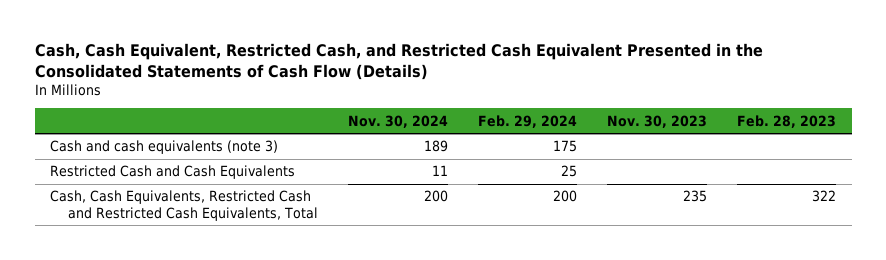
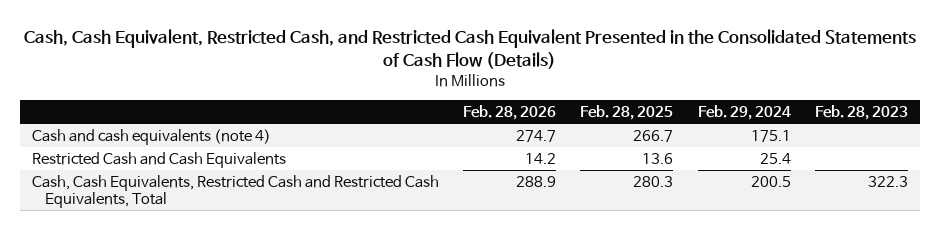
[347,114,448,128] Nov. 30, 2024 -> none
[607,114,708,128] Nov. 30, 2023 -> none
none -> [463,105,557,121] Feb. 28, 2026
none -> [580,105,674,121] Feb. 28, 2025
[49,140,278,155] Cash and cash equivalents (note 3) -> [31,128,271,145] Cash and cash equivalents (note 4)
[553,140,578,153] 175 -> [750,129,791,142] 175.1
[561,165,578,178] 25 -> [759,152,791,164] 25.4
[553,190,578,203] 200 -> [750,175,791,187] 200.5
[812,190,837,203] 322 -> [867,175,908,187] 322.3

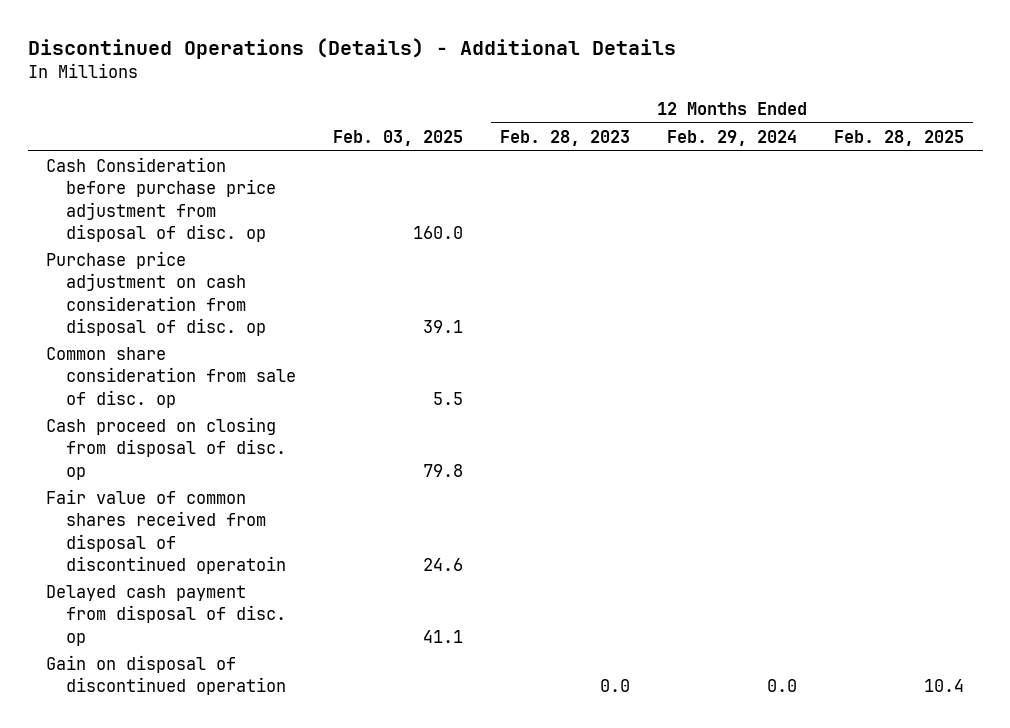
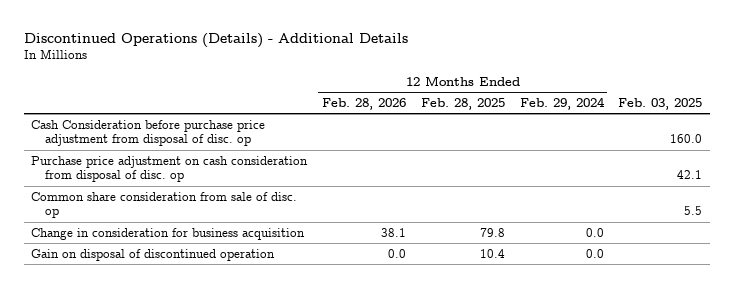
[499,129,630,146] Feb. 28, 2023 -> none
none -> [321,98,406,111] Feb. 28, 2026
[422,319,463,333] 39.1 -> [677,170,703,180] 42.1
[46,417,286,480] Cash proceed on closing from disposal of disc. op -> none
[46,489,286,574] Fair value of common shares received from disposal of discontinued operatoin -> none
[46,585,286,646] Delayed cash payment from disposal of disc. op -> none
none -> [30,227,305,240] Change in consideration for business acquisition

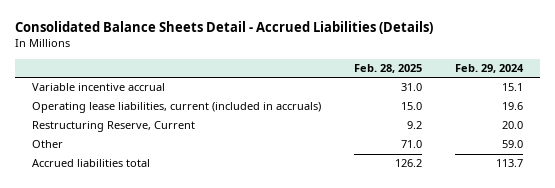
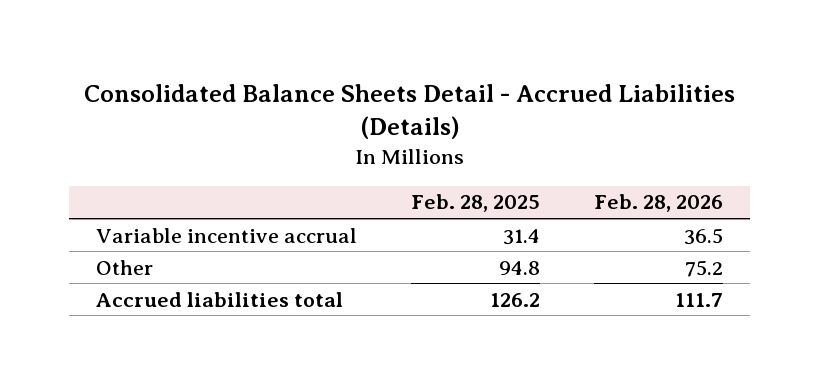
[455,63,525,73] Feb. 29, 2024 -> none
none -> [594,194,724,213] Feb. 28, 2026
[31,102,321,114] Operating lease liabilities, current (included in accruals) -> none
[31,121,195,133] Restructuring Reserve, Current -> none
[400,83,422,92] 31.0 -> [503,228,541,245] 31.4
[400,140,422,149] 71.0 -> [499,260,541,275] 94.8

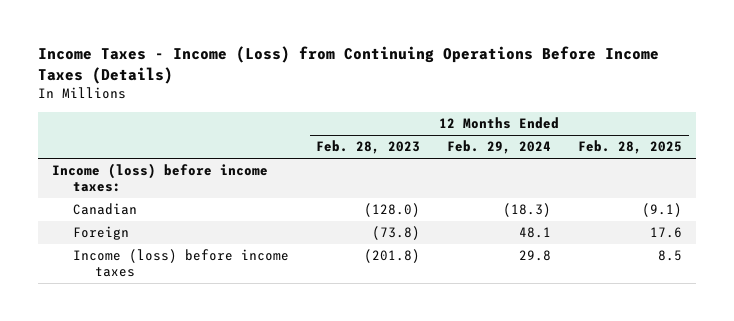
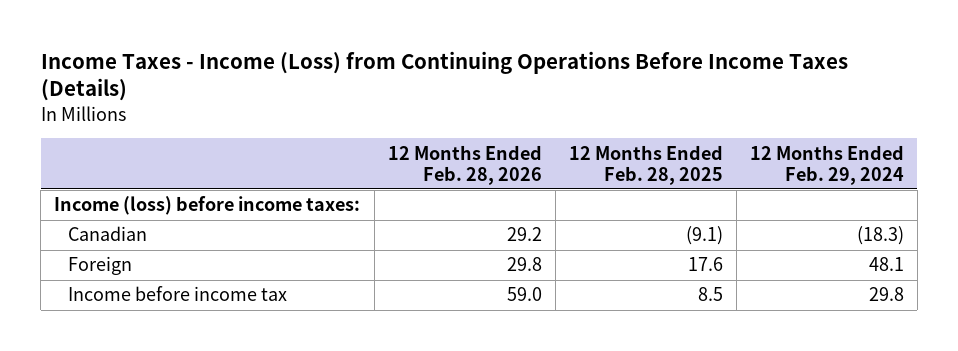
[316,140,421,155] Feb. 28, 2023 -> none
none -> [387,144,542,185] 12 Months Ended Feb. 28, 2026
[73,249,290,278] Income (loss) before income taxes -> [67,286,287,302] Income before income tax

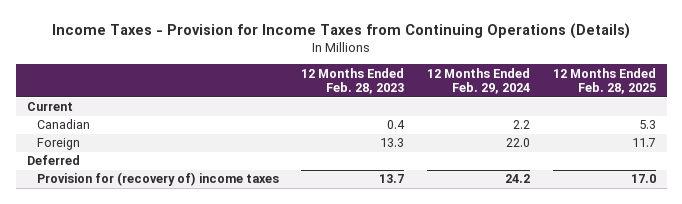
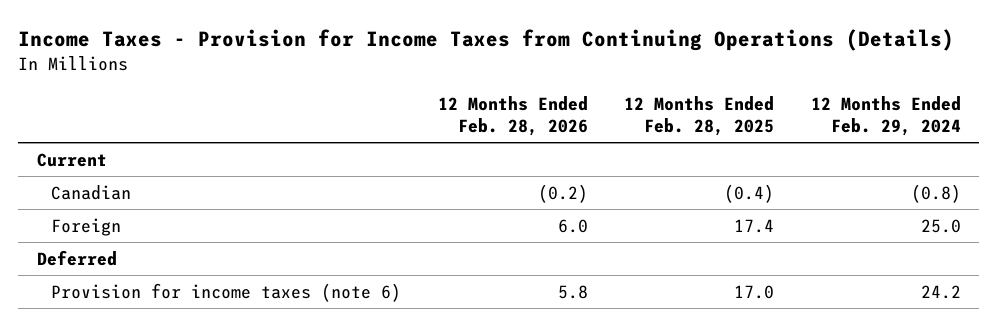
[301,67,405,95] 12 Months Ended Feb. 28, 2023 -> none
none -> [437,95,588,136] 12 Months Ended Feb. 28, 2026
[512,120,530,130] 2.2 -> [910,183,961,203] (0.8)
[638,120,656,130] 5.3 -> [724,183,775,203] (0.4)
[505,138,530,148] 22.0 -> [920,218,961,233] 25.0
[631,138,656,148] 11.7 -> [734,218,775,233] 17.4
[36,172,279,187] Provision for (recovery of) income taxes -> [51,282,402,302] Provision for income taxes (note 6)

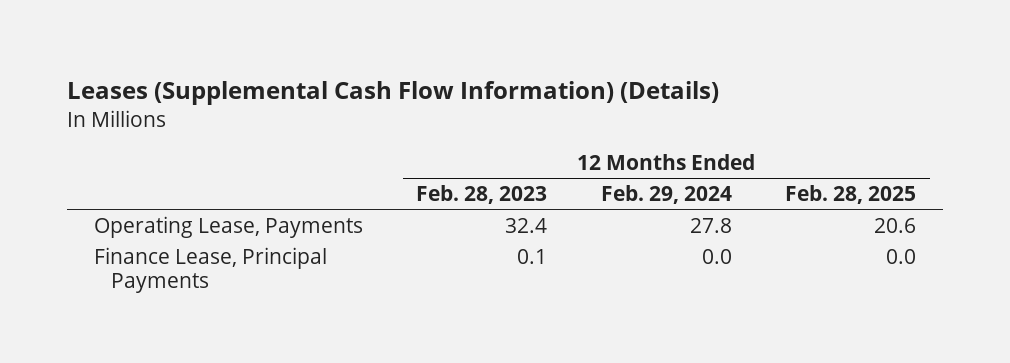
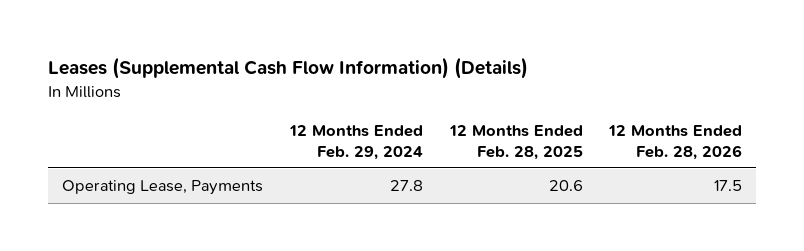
[416,185,548,205] Feb. 28, 2023 -> none
none -> [608,124,743,160] 12 Months Ended Feb. 28, 2026
[93,246,327,294] Finance Lease, Principal Payments -> none

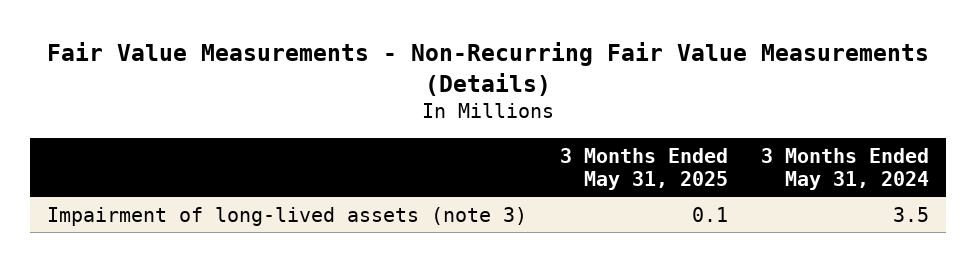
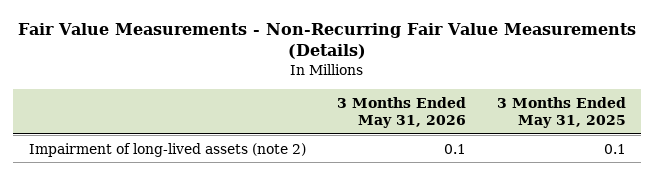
[761,147,930,190] 3 Months Ended May 31, 2024 -> none
none -> [336,96,466,129] 3 Months Ended May 31, 2026
[46,206,527,226] Impairment of long-lived assets (note 3) -> [28,142,306,157] Impairment of long-lived assets (note 2)

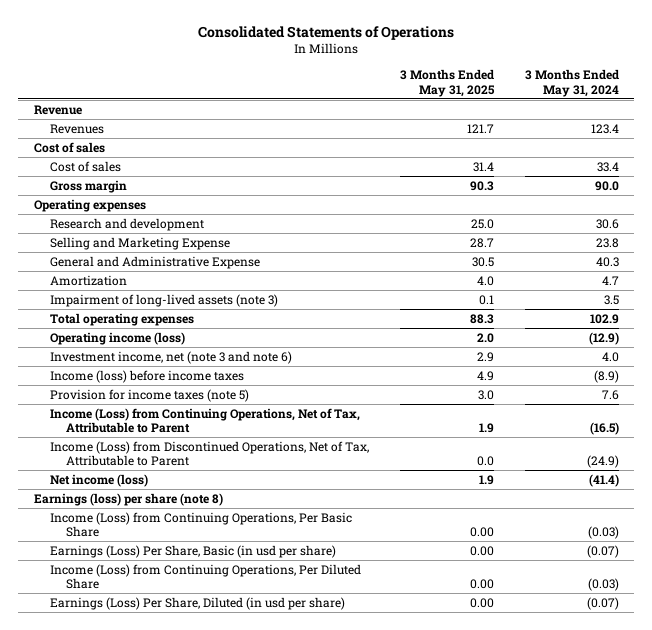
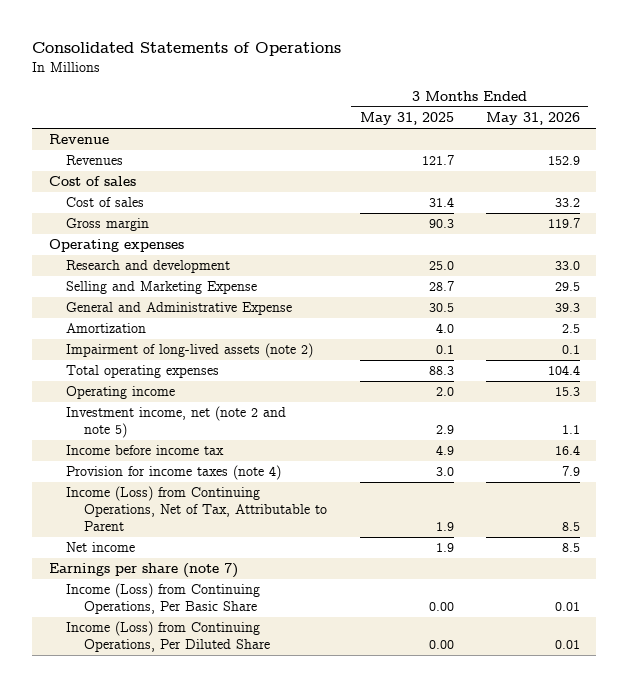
[524,68,619,97] 3 Months Ended May 31, 2024 -> none
none -> [486,112,581,126] May 31, 2026
[49,293,278,307] Impairment of long-lived assets (note 3) -> [66,343,314,359] Impairment of long-lived assets (note 2)
[49,331,185,345] Operating income (loss) -> [66,386,176,400] Operating income
[49,350,292,364] Investment income, net (note 3 and note 6) -> [66,406,287,439] Investment income, net (note 2 and note 5)
[49,369,244,383] Income (loss) before income taxes -> [66,445,225,456] Income before income tax
[49,388,249,402] Provision for income taxes (note 5) -> [66,465,282,481] Provision for income taxes (note 4)
[49,440,369,467] Income (Loss) from Discontinued Operations, Net of Tax, Attributable to Parent -> none
[49,473,148,487] Net income (loss) -> [66,542,136,553] Net income
[33,492,223,506] Earnings (loss) per share (note 8) -> [48,563,238,579] Earnings per share (note 7)
[49,544,336,558] Earnings (Loss) Per Share, Basic (in usd per share) -> none
[49,596,345,610] Earnings (Loss) Per Share, Diluted (in usd per share) -> none

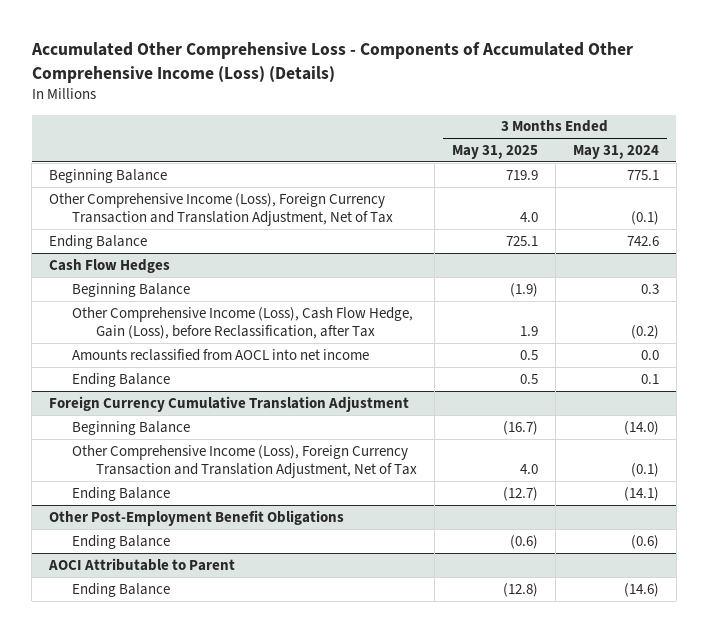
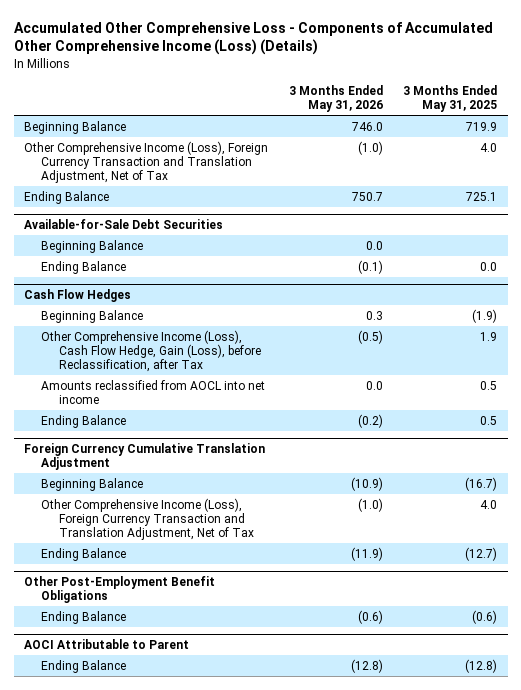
[572,145,659,160] May 31, 2024 -> none
none -> [288,84,383,112] 3 Months Ended May 31, 2026
none -> [24,218,224,229] Available-for-Sale Debt Securities
none -> [41,239,144,253] Beginning Balance
none -> [41,260,127,274] Ending Balance

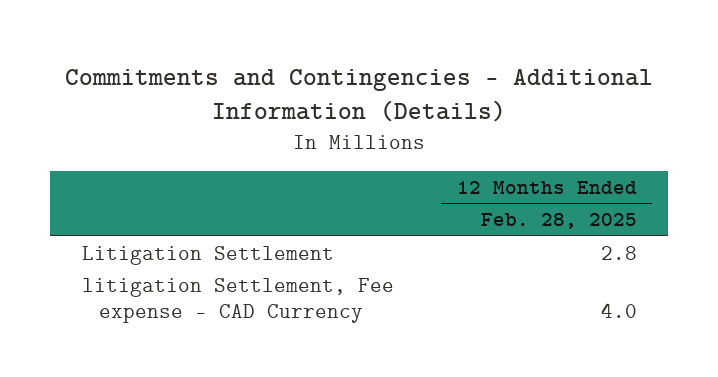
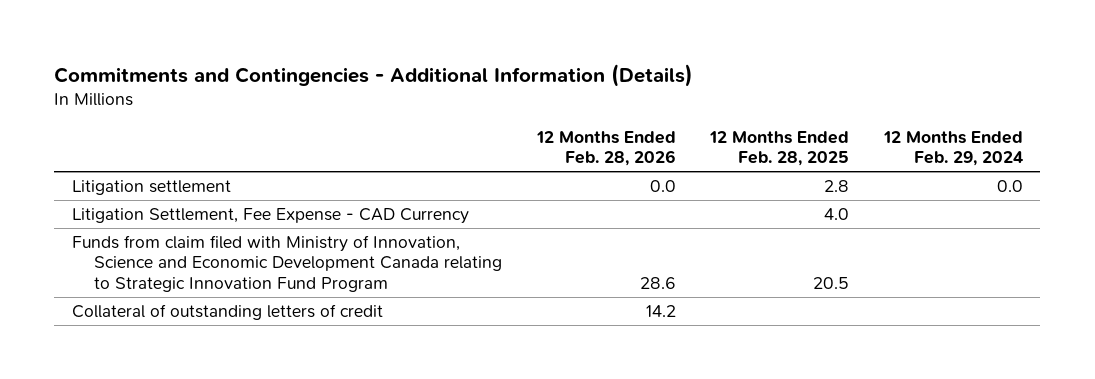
none -> [535,130,676,167] 12 Months Ended Feb. 28, 2026
none -> [882,130,1023,167] 12 Months Ended Feb. 29, 2024
[81,245,334,265] Litigation Settlement -> [71,179,231,195] Litigation settlement
[81,277,394,323] litigation Settlement, Fee expense - CAD Currency -> [71,207,469,224] Litigation Settlement, Fee Expense - CAD Currency
none -> [71,234,502,292] Funds from claim filed with Ministry of Innovation, Science and Economic Development Canada relating to Strategic Innovation Fund Program
none -> [71,303,383,320] Collateral of outstanding letters of credit

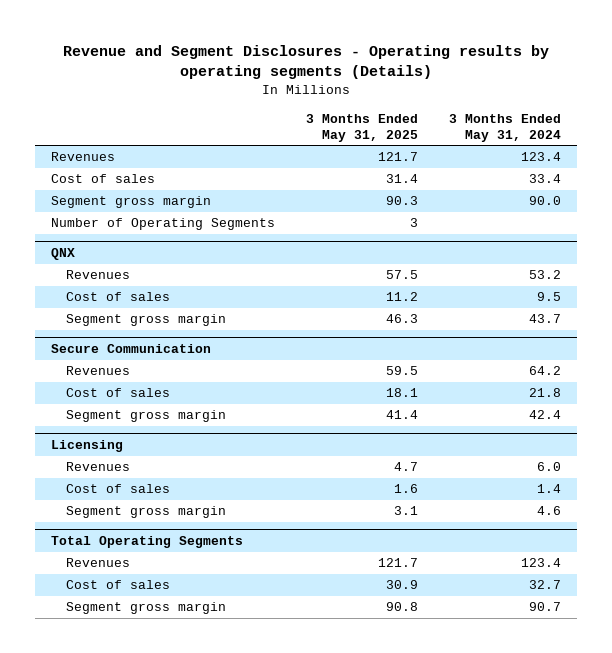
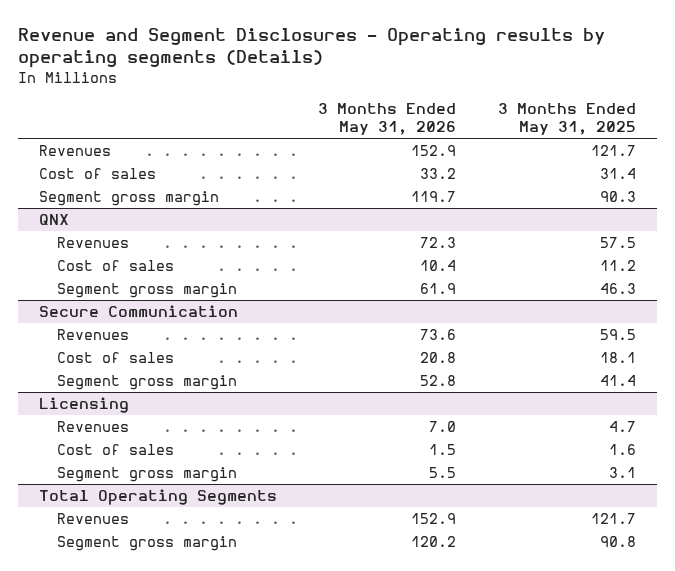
[449,113,562,142] 3 Months Ended May 31, 2024 -> none
none -> [318,103,457,135] 3 Months Ended May 31, 2026
[50,218,275,231] Number of Operating Segments -> none
[66,580,171,590] Cost of sales -> none

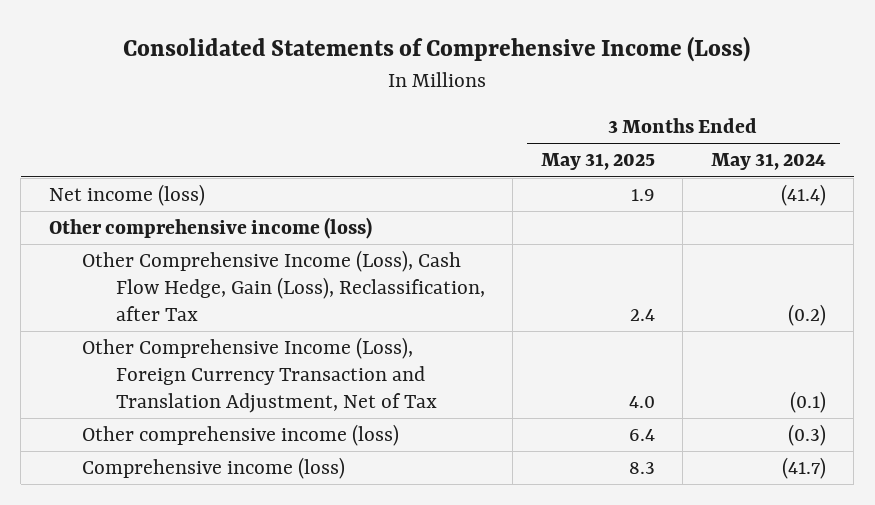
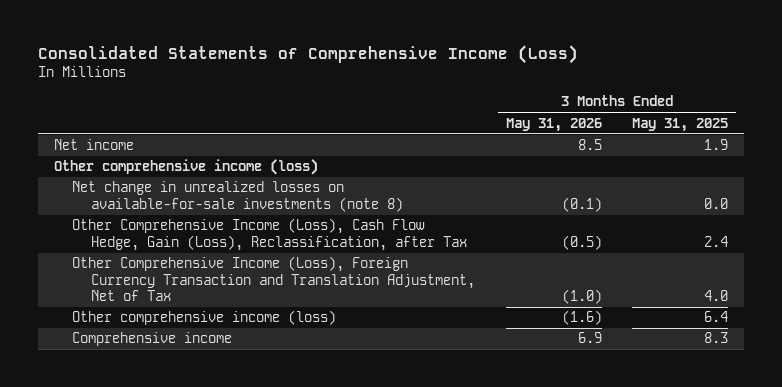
[710,153,826,171] May 31, 2024 -> none
none -> [505,117,602,132] May 31, 2026
[48,184,205,207] Net income (loss) -> [53,139,134,151] Net income
none -> [72,181,403,212] Net change in unrealized losses on available-for-sale investments (note 8)
[82,457,346,480] Comprehensive income (loss) -> [72,332,233,347] Comprehensive income

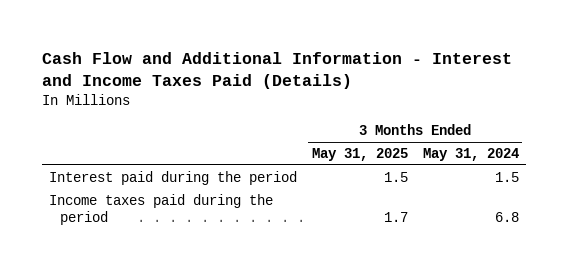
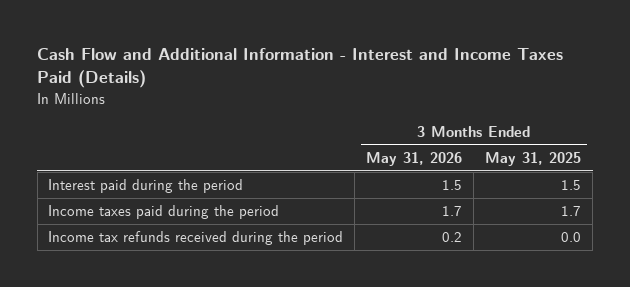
[422,148,519,162] May 31, 2024 -> none
none -> [366,151,463,166] May 31, 2026
none -> [48,231,344,246] Income tax refunds received during the period

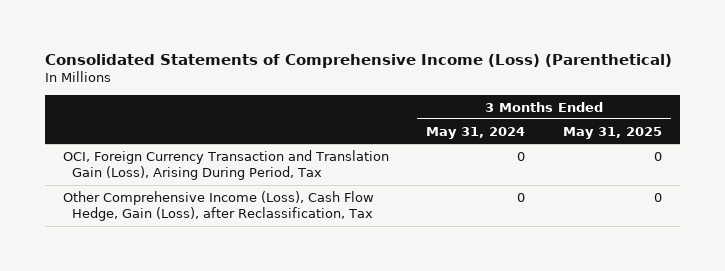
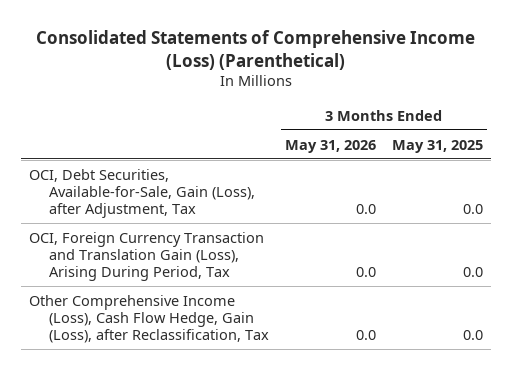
[426,126,526,139] May 31, 2024 -> none
none -> [284,139,376,153] May 31, 2026
none -> [28,168,255,219] OCI, Debt Securities, Available-for-Sale, Gain (Loss), after Adjustment, Tax
[653,151,662,161] 0 -> [462,267,483,278] 0.0
[653,192,662,202] 0 -> [462,330,483,341] 0.0

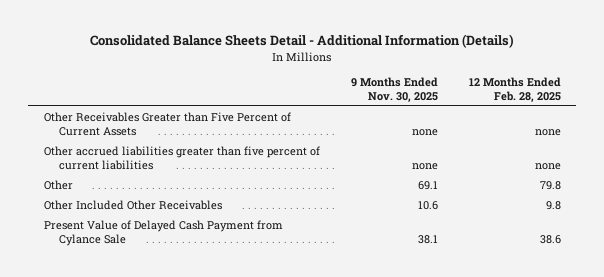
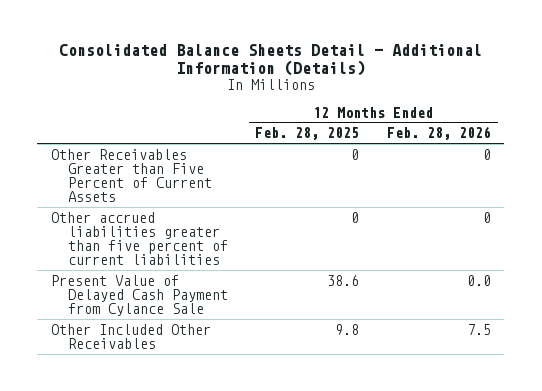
[350,76,438,102] 9 Months Ended Nov. 30, 2025 -> none
none -> [386,126,491,141] Feb. 28, 2026
[43,180,73,191] Other -> none
[534,128,561,136] none -> [351,148,360,160] 0
[534,162,561,170] none -> [351,211,360,223] 0
[43,200,222,211] Other Included Other Receivables -> [50,323,211,349] Other Included Other Receivables

